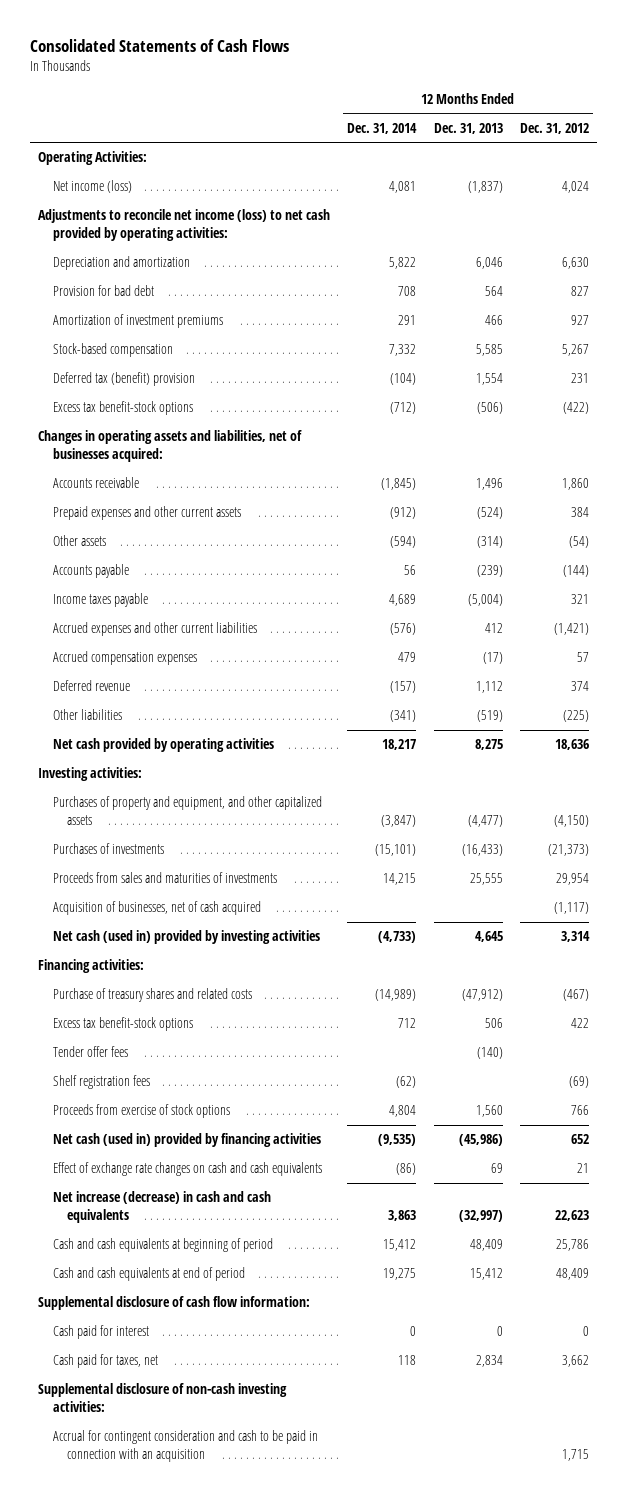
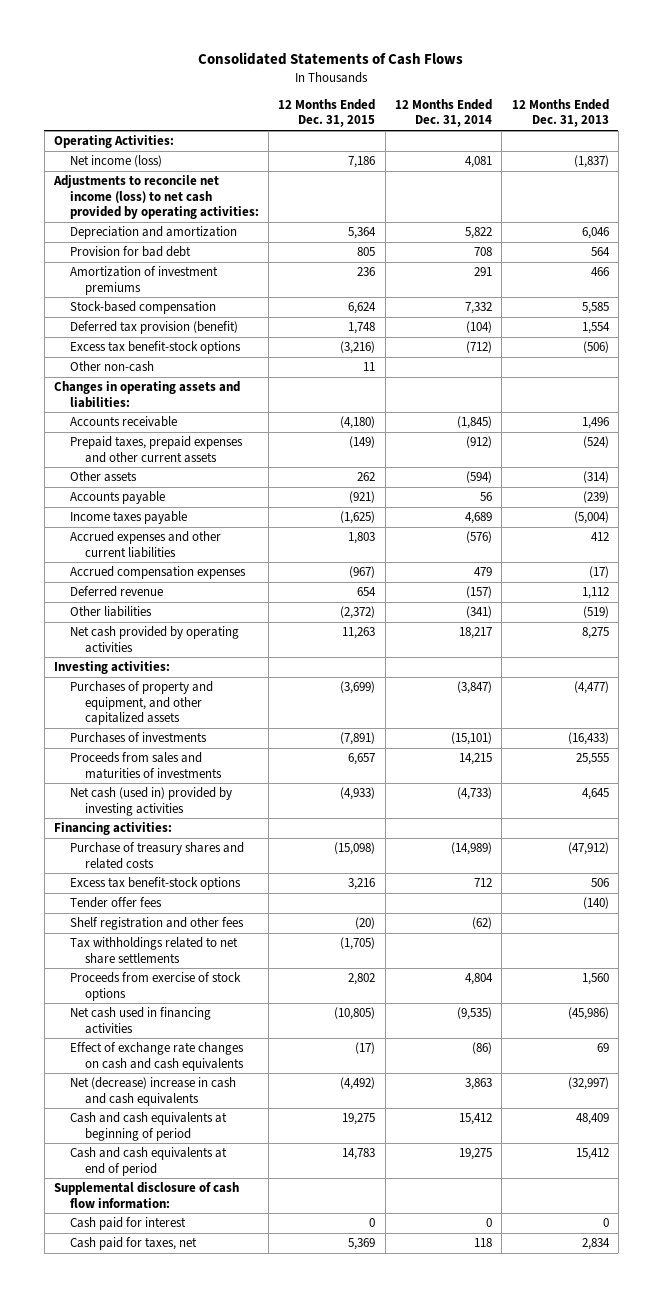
[519,122,589,134] Dec. 31, 2012 -> none
none -> [278,99,376,128] 12 Months Ended Dec. 31, 2015
[52,372,195,387] Deferred tax (benefit) provision -> [69,321,238,335] Deferred tax provision (benefit)
none -> [69,361,154,373] Other non-cash
[38,430,303,463] Changes in operating assets and liabilities, net of businesses acquired: -> [54,381,241,408] Changes in operating assets and liabilities:
[52,506,241,521] Prepaid expenses and other current assets -> [69,436,243,463] Prepaid taxes, prepaid expenses and other current assets
[52,901,261,916] Acquisition of businesses, net of cash acquired -> none
[52,1075,150,1090] Shelf registration fees -> [69,917,244,931] Shelf registration and other fees
none -> [69,937,238,964] Tax withholdings related to net share settlements
[52,1133,321,1148] Net cash (used in) provided by financing activities -> [69,1007,211,1034] Net cash used in financing activities
[52,1191,271,1224] Net increase (decrease) in cash and cash equivalents -> [69,1077,236,1106] Net (decrease) increase in cash and cash equivalents
[38,1383,288,1413] Supplemental disclosure of non-cash investing activities: -> none
[52,1430,318,1463] Accrual for contingent consideration and cash to be paid in connection with an acquisition -> none

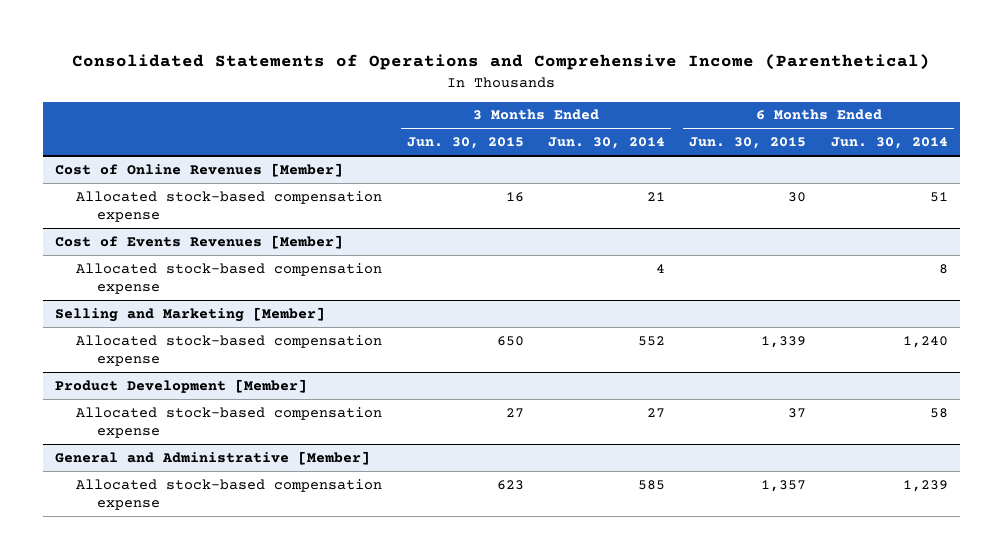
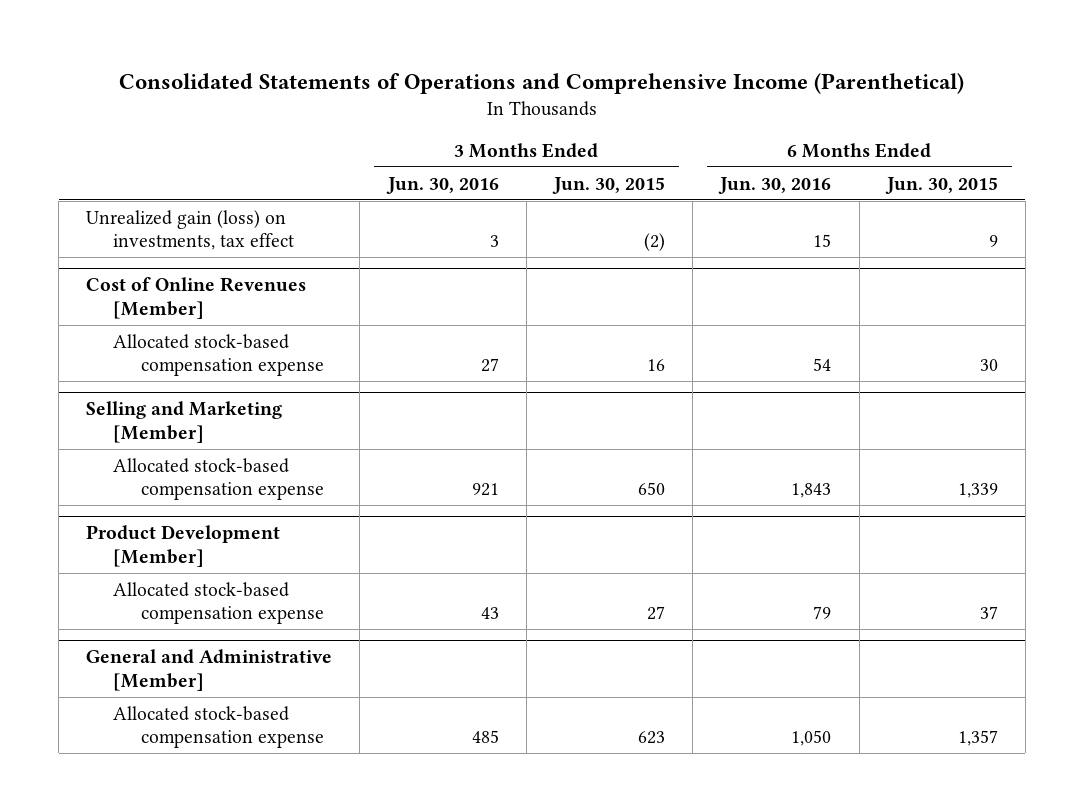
[547,137,665,150] Jun. 30, 2014 -> none
[830,137,948,150] Jun. 30, 2014 -> none
none -> [385,176,499,194] Jun. 30, 2016
none -> [718,176,832,194] Jun. 30, 2016
none -> [86,209,295,250] Unrealized gain (loss) on investments, tax effect
[55,234,344,249] Cost of Events Revenues [Member] -> none
[76,262,383,294] Allocated stock-based compensation expense -> none

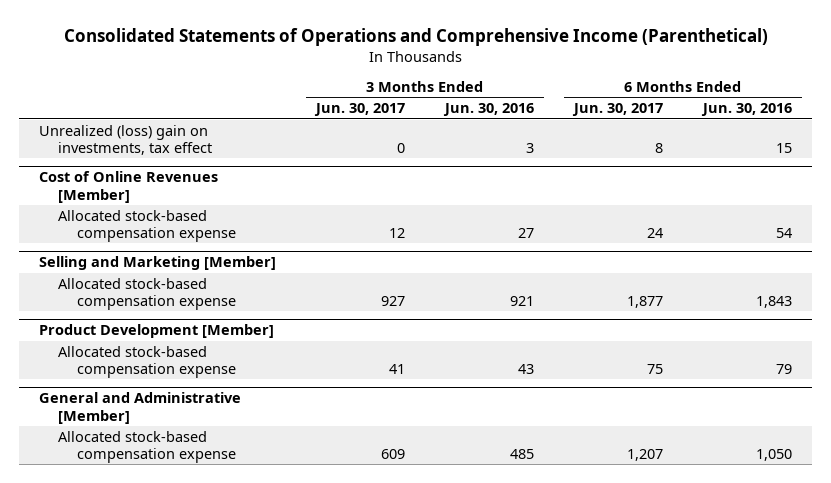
[552,176,666,194] Jun. 30, 2015 -> none
[884,176,998,194] Jun. 30, 2015 -> none
none -> [314,103,406,117] Jun. 30, 2017
none -> [571,103,663,117] Jun. 30, 2017
[86,209,295,250] Unrealized gain (loss) on investments, tax effect -> [39,124,213,156] Unrealized (loss) gain on investments, tax effect

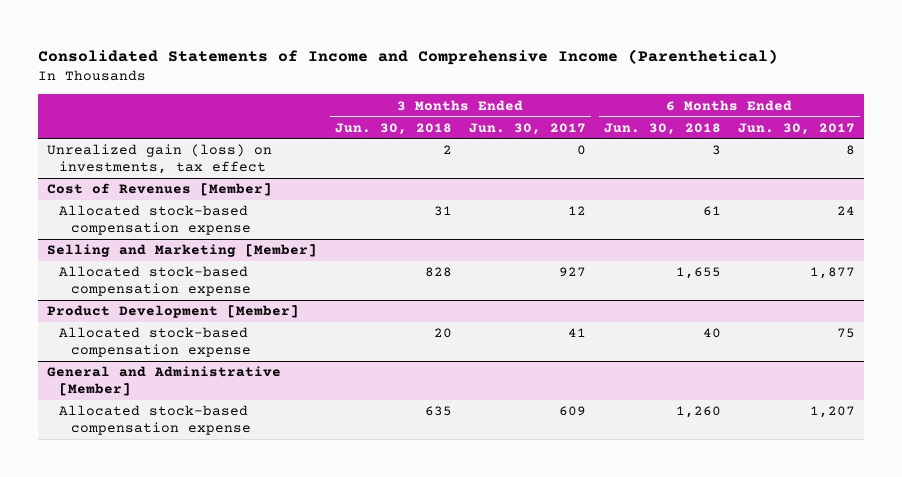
[63,27,768,46] Consolidated Statements of Operations and Comprehensive Income (Parenthetical) -> [38,48,779,65] Consolidated Statements of Income and Comprehensive Income (Parenthetical)
[443,103,535,117] Jun. 30, 2016 -> none
[700,103,792,117] Jun. 30, 2016 -> none
none -> [334,122,452,135] Jun. 30, 2018
none -> [603,122,721,135] Jun. 30, 2018
[39,124,213,156] Unrealized (loss) gain on investments, tax effect -> [47,144,273,174] Unrealized gain (loss) on investments, tax effect
[39,171,219,203] Cost of Online Revenues [Member] -> [47,183,273,197] Cost of Revenues [Member]

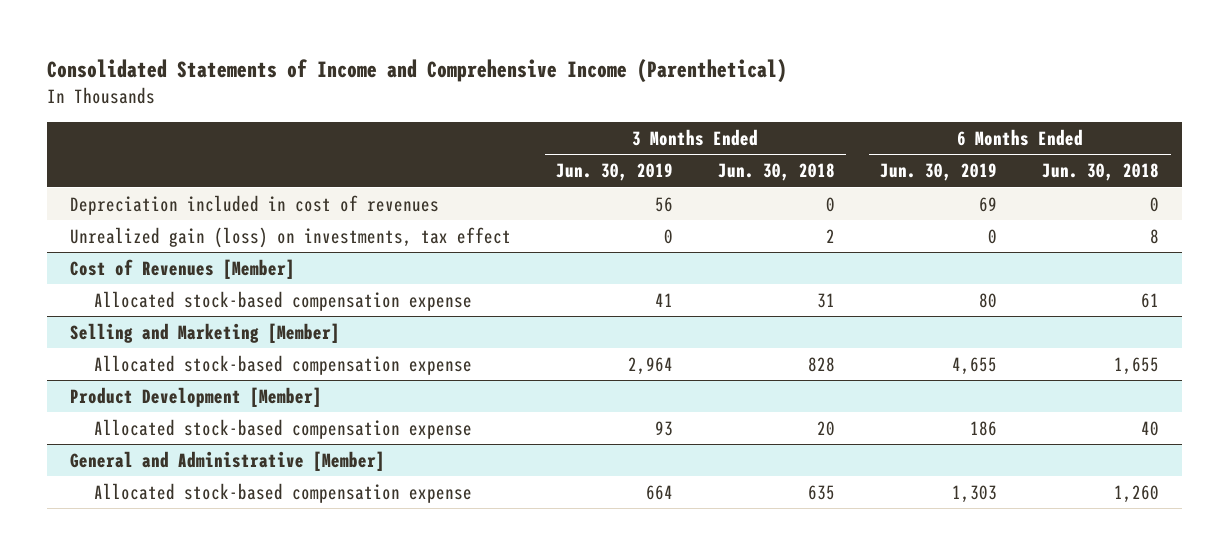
[469,122,587,135] Jun. 30, 2017 -> none
[738,122,856,135] Jun. 30, 2017 -> none
none -> [555,163,673,182] Jun. 30, 2019
none -> [880,163,998,182] Jun. 30, 2019
none -> [69,194,439,215] Depreciation included in cost of revenues
[711,145,721,156] 3 -> [1150,228,1160,244] 8

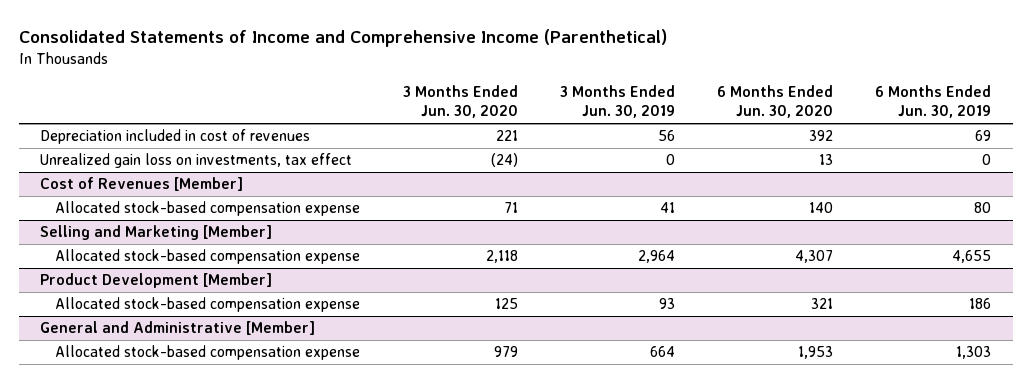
[718,163,836,182] Jun. 30, 2018 -> none
[1042,163,1160,182] Jun. 30, 2018 -> none
none -> [402,85,518,119] 3 Months Ended Jun. 30, 2020
none -> [717,85,834,119] 6 Months Ended Jun. 30, 2020
[69,226,511,248] Unrealized gain (loss) on investments, tax effect -> [40,153,353,169] Unrealized gain loss on investments, tax effect

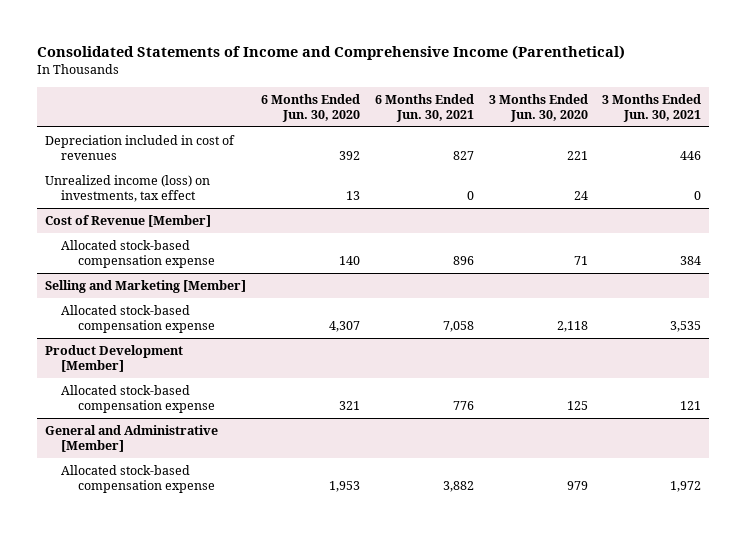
[559,85,675,119] 3 Months Ended Jun. 30, 2019 -> none
[875,85,992,119] 6 Months Ended Jun. 30, 2019 -> none
none -> [374,93,474,122] 6 Months Ended Jun. 30, 2021
none -> [602,93,702,122] 3 Months Ended Jun. 30, 2021
[40,153,353,169] Unrealized gain loss on investments, tax effect -> [44,174,210,203] Unrealized income (loss) on investments, tax effect
[490,153,518,168] (24) -> [573,191,588,201] 24
[40,177,244,192] Cost of Revenues [Member] -> [44,214,211,227] Cost of Revenue [Member]

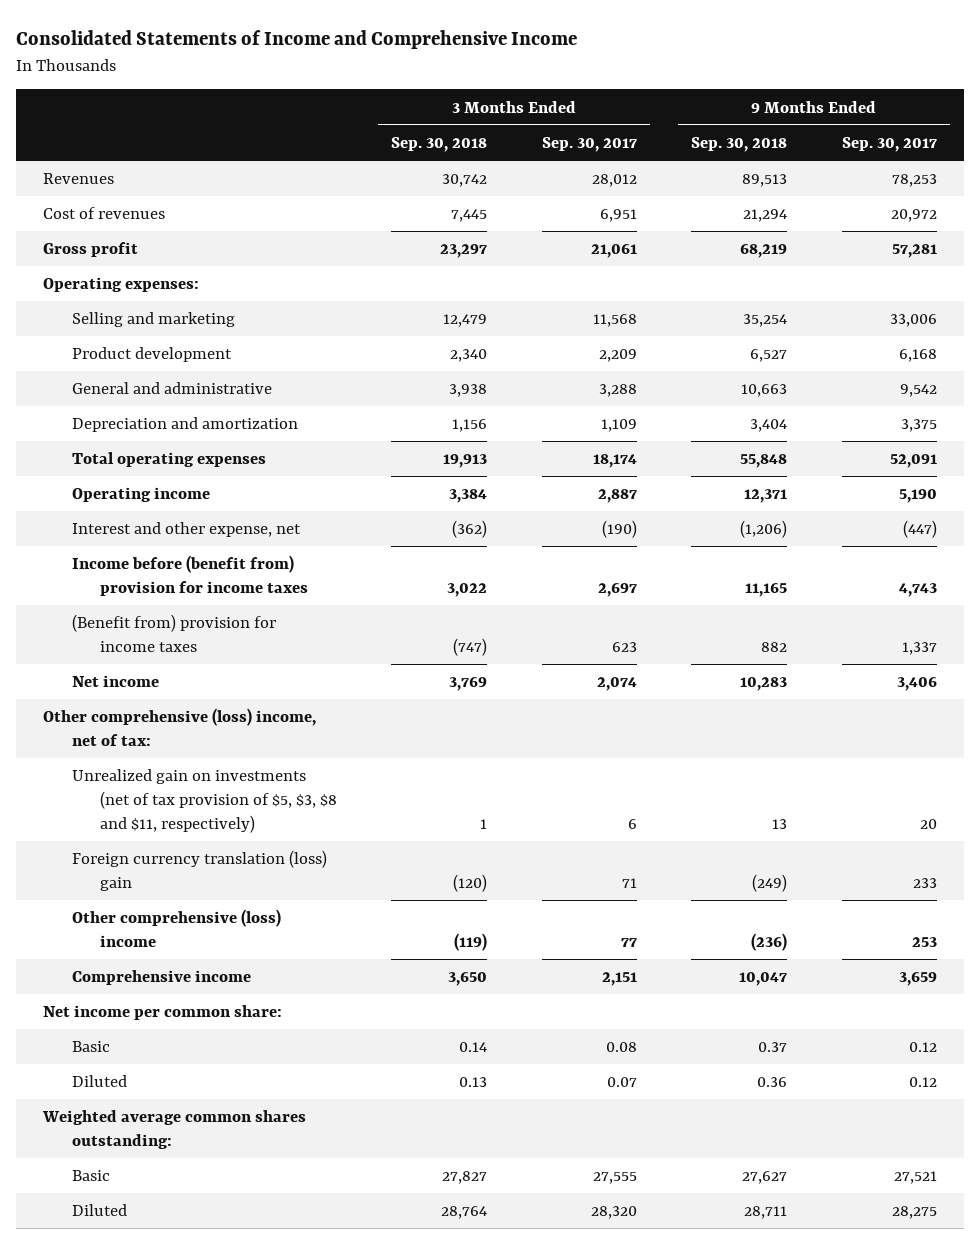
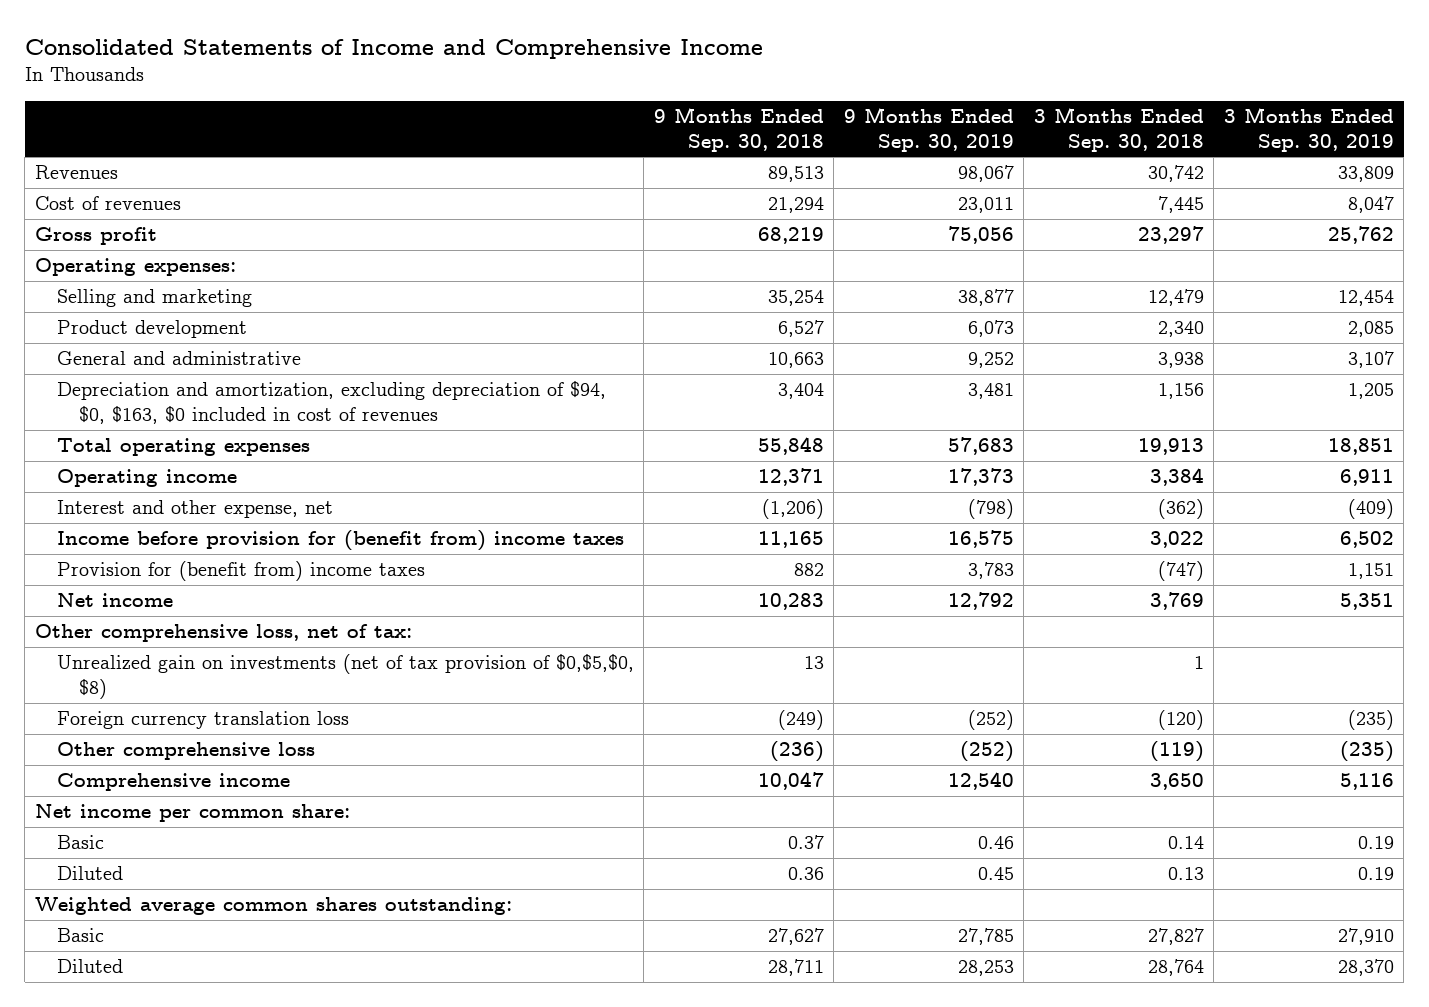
[541,136,637,152] Sep. 30, 2017 -> none
[841,136,937,152] Sep. 30, 2017 -> none
none -> [843,106,1014,152] 9 Months Ended Sep. 30, 2019
none -> [1223,106,1394,152] 3 Months Ended Sep. 30, 2019
[71,417,298,433] Depreciation and amortization -> [56,381,606,425] Depreciation and amortization, excluding depreciation of $94, $0, $163, $0 included in cost of revenues
[71,555,308,596] Income before (benefit from) provision for income taxes -> [56,530,624,552] Income before provision for (benefit from) income taxes
[71,614,276,652] (Benefit from) provision for income taxes -> [56,561,425,582] Provision for (benefit from) income taxes
[43,708,317,746] Other comprehensive (loss) income, net of tax: -> [34,624,412,643] Other comprehensive loss, net of tax:
[71,769,337,833] Unrealized gain on investments (net of tax provision of $5, $3, $8 and $11, respectively) -> [56,654,634,700] Unrealized gain on investments (net of tax provision of $0,$5,$0, $8)
[71,850,327,891] Foreign currency translation (loss) gain -> [56,711,349,730] Foreign currency translation loss
[71,909,281,947] Other comprehensive (loss) income -> [56,742,315,761] Other comprehensive loss

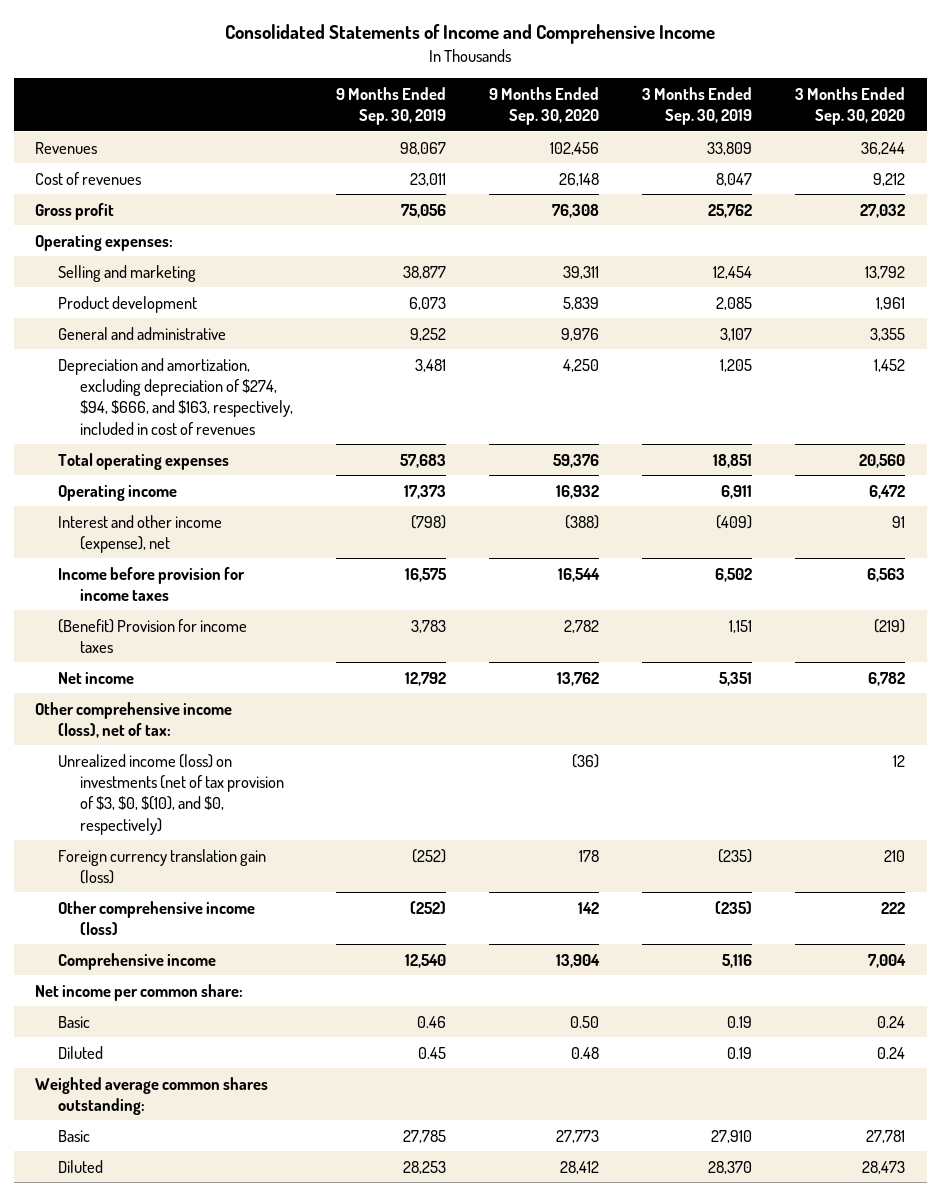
[653,106,824,152] 9 Months Ended Sep. 30, 2018 -> none
[1033,106,1204,152] 3 Months Ended Sep. 30, 2018 -> none
none -> [489,86,600,126] 9 Months Ended Sep. 30, 2020
none -> [795,86,906,126] 3 Months Ended Sep. 30, 2020
[56,381,606,425] Depreciation and amortization, excluding depreciation of $94, $0, $163, $0 included in cost of revenues -> [57,357,294,435] Depreciation and amortization, excluding depreciation of $274, $94, $666, and $163, respectively, included in cost of revenues
[56,500,333,519] Interest and other expense, net -> [57,514,222,554] Interest and other income (expense), net
[56,530,624,552] Income before provision for (benefit from) income taxes -> [57,566,245,602] Income before provision for income taxes
[56,561,425,582] Provision for (benefit from) income taxes -> [57,618,247,654] (Benefit) Provision for income taxes
[34,624,412,643] Other comprehensive loss, net of tax: -> [35,701,233,739] Other comprehensive income (loss), net of tax:
[56,654,634,700] Unrealized gain on investments (net of tax provision of $0,$5,$0, $8) -> [57,753,285,835] Unrealized income (loss) on investments (net of tax provision of $3, $0, $(10), and $0, respectively)
[56,711,349,730] Foreign currency translation loss -> [57,848,266,885] Foreign currency translation gain (loss)
[56,742,315,761] Other comprehensive loss -> [57,900,255,936] Other comprehensive income (loss)

